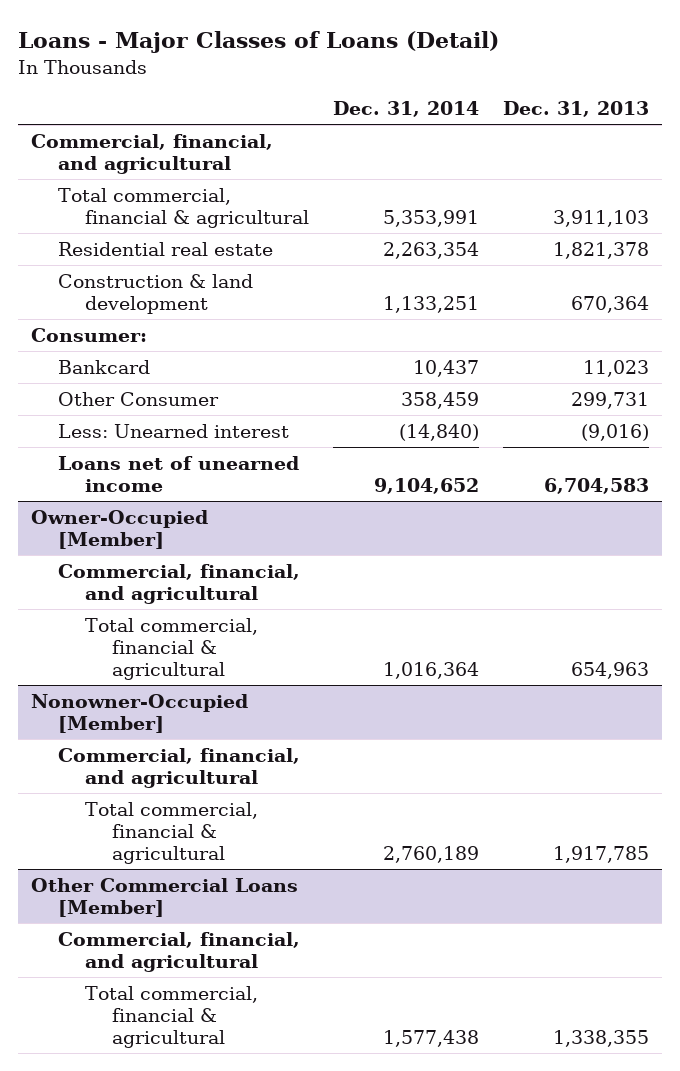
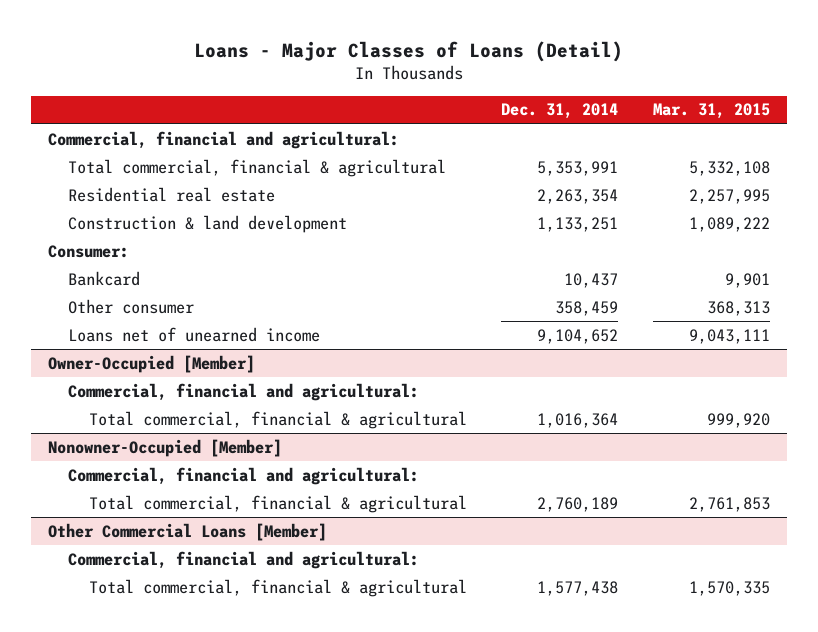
[503,101,650,118] Dec. 31, 2013 -> none
none -> [652,103,770,120] Mar. 31, 2015
[30,133,273,174] Commercial, financial, and agricultural -> [47,130,399,149] Commercial, financial and agricultural:
[57,423,289,438] Less: Unearned interest -> none
[57,391,219,406] Other Consumer -> [68,298,195,314] Other consumer
[57,563,300,604] Commercial, financial, and agricultural -> [68,382,420,401] Commercial, financial and agricultural:
[57,747,300,788] Commercial, financial, and agricultural -> [68,466,420,485] Commercial, financial and agricultural:
[57,931,300,972] Commercial, financial, and agricultural -> [68,550,420,569] Commercial, financial and agricultural:

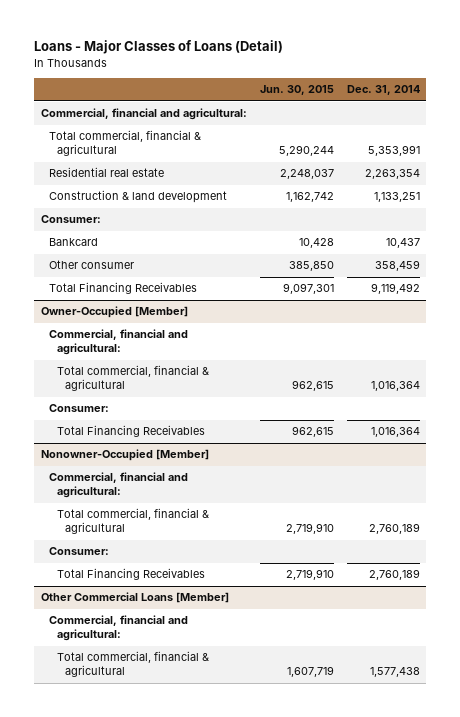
[652,103,770,120] Mar. 31, 2015 -> none
none -> [259,85,334,96] Jun. 30, 2015
[68,326,321,342] Loans net of unearned income -> none
none -> [48,282,197,295] Total Financing Receivables
none -> [48,404,109,413] Consumer:
none -> [56,425,205,438] Total Financing Receivables
none -> [48,547,109,556] Consumer:
none -> [56,568,205,581] Total Financing Receivables

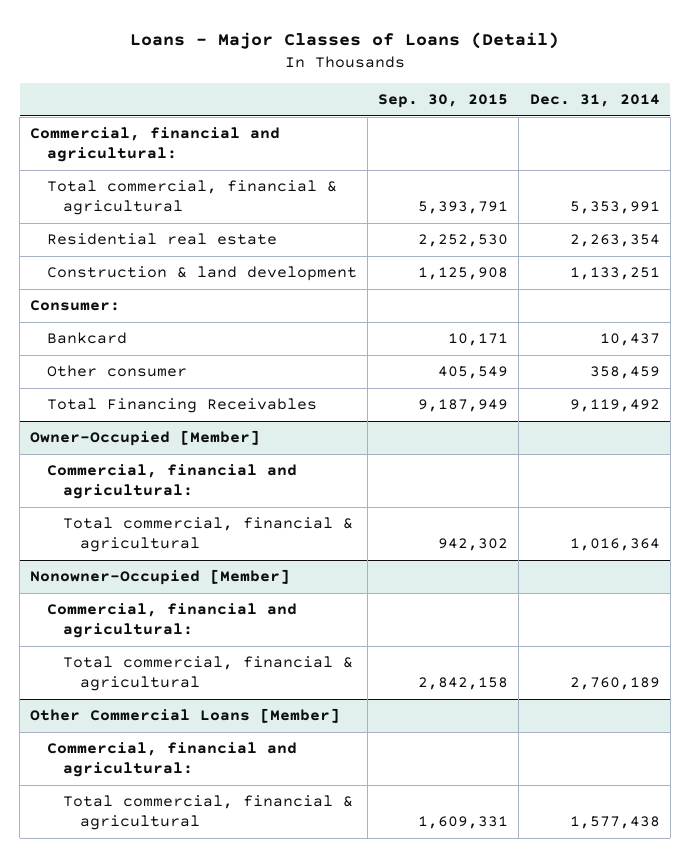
[259,85,334,96] Jun. 30, 2015 -> none
none -> [378,94,509,109] Sep. 30, 2015
[48,404,109,413] Consumer: -> none
[56,425,205,438] Total Financing Receivables -> none
[48,547,109,556] Consumer: -> none
[56,568,205,581] Total Financing Receivables -> none

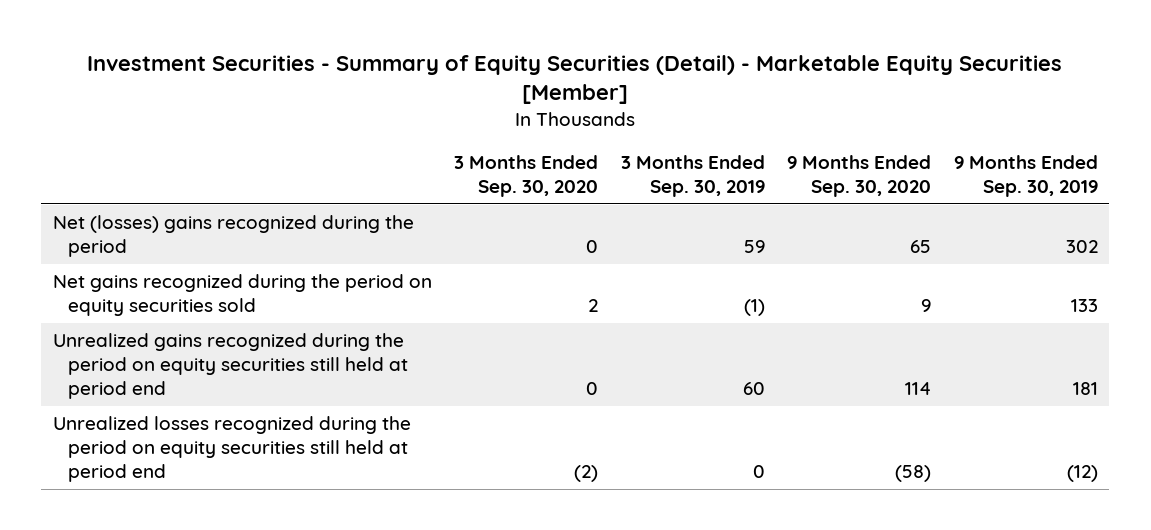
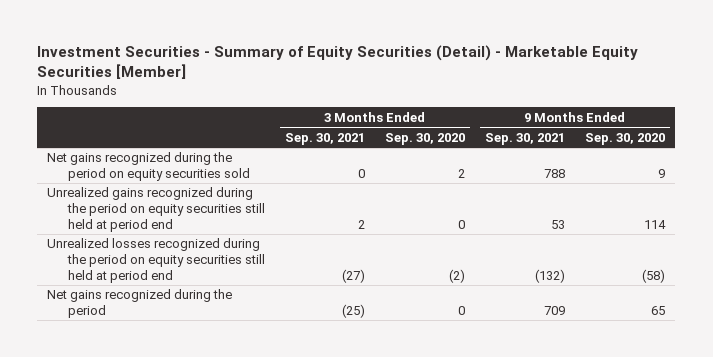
[620,154,765,197] 3 Months Ended Sep. 30, 2019 -> none
[954,154,1099,197] 9 Months Ended Sep. 30, 2019 -> none
none -> [284,132,365,145] Sep. 30, 2021
none -> [485,132,566,145] Sep. 30, 2021
[52,215,414,258] Net (losses) gains recognized during the period -> none
none -> [47,289,233,319] Net gains recognized during the period

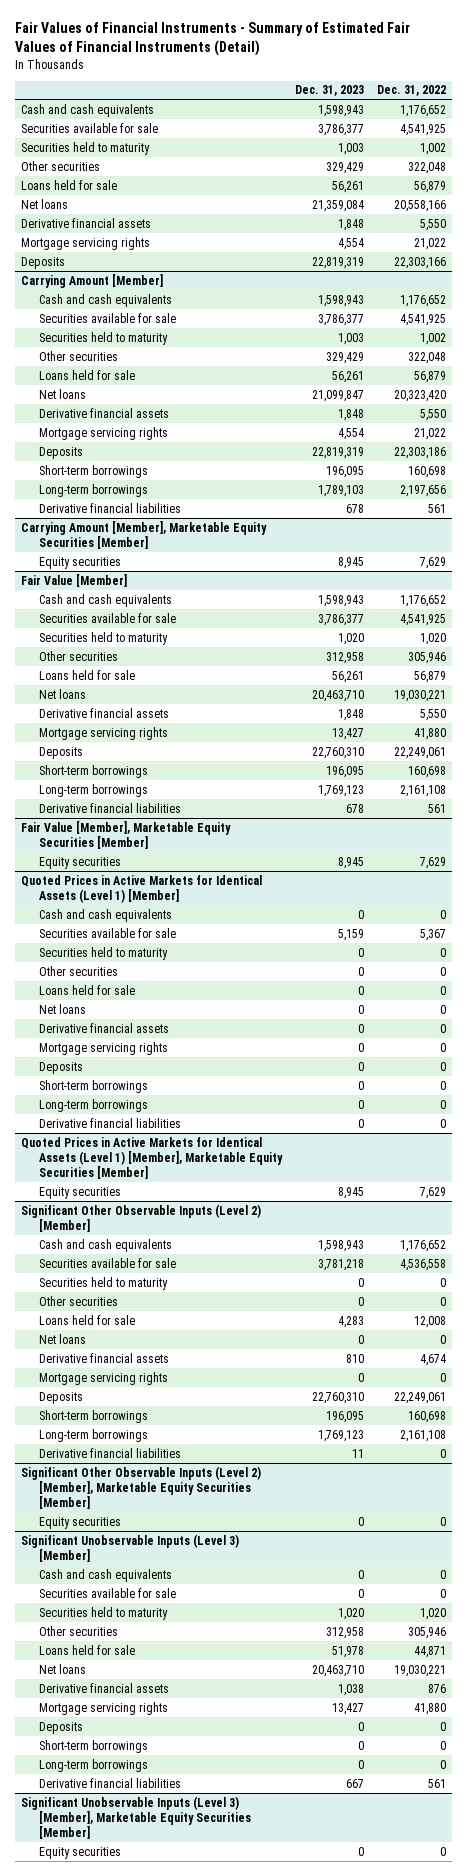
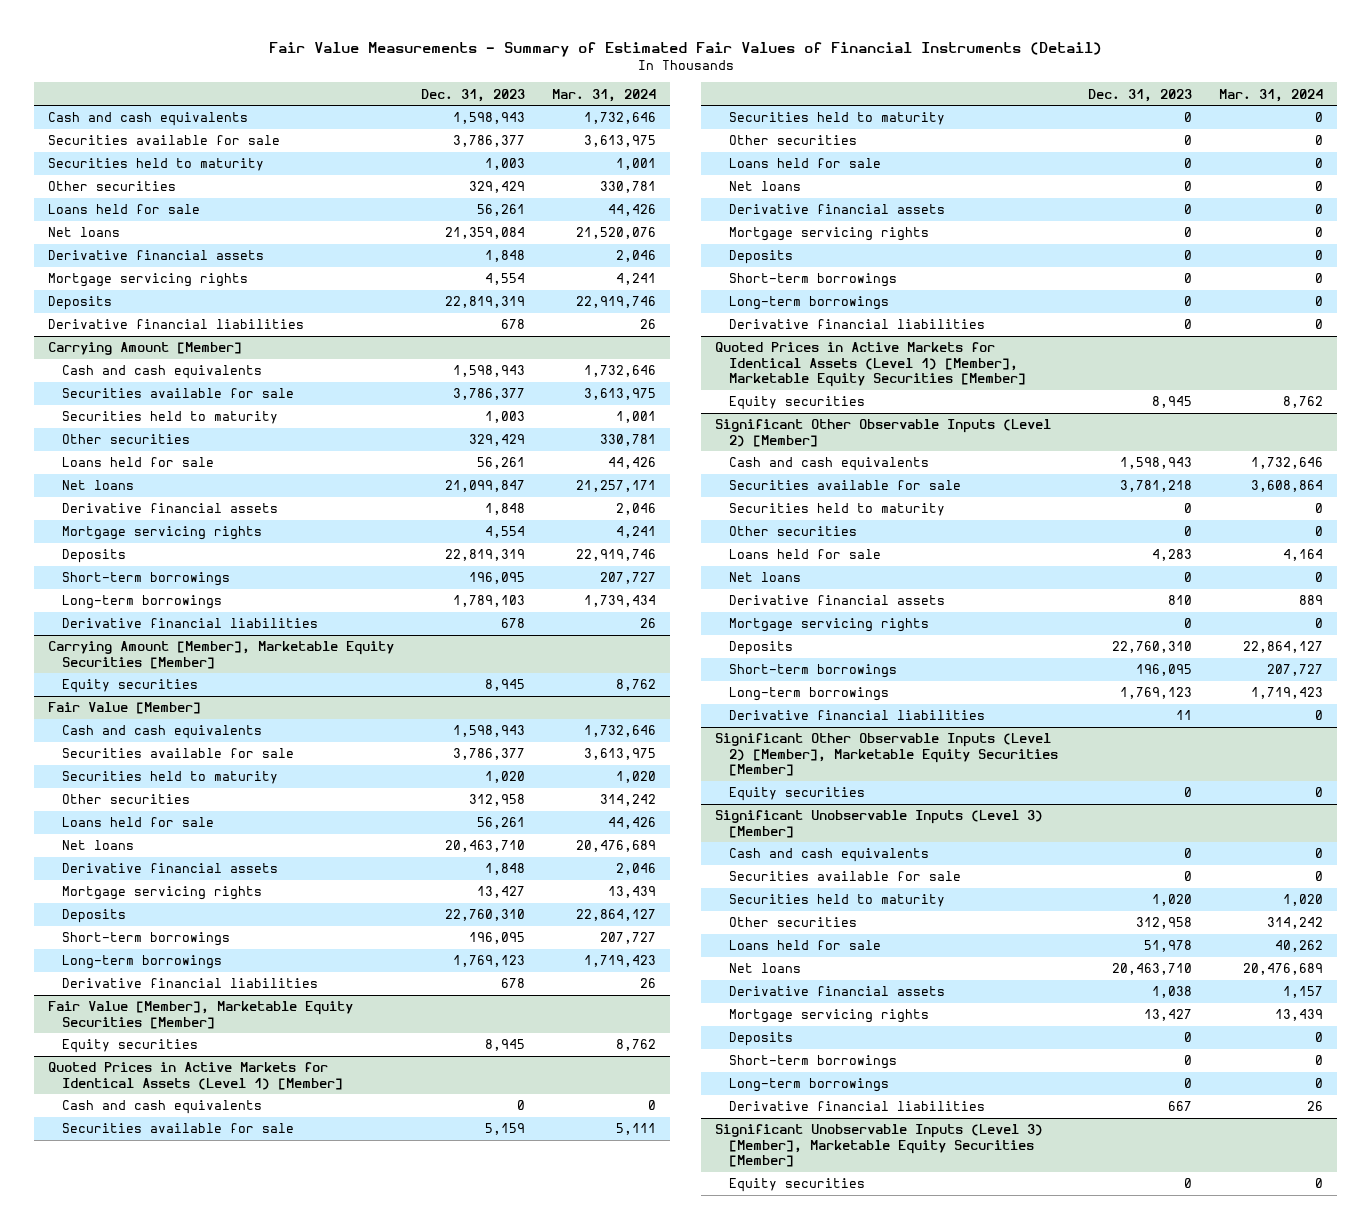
[14,22,410,57] Fair Values of Financial Instruments - Summary of Estimated Fair Values of Financial Instruments (Detail) -> [268,42,1102,58] Fair Value Measurements - Summary of Estimated Fair Values of Financial Instruments (Detail)
[376,85,446,97] Dec. 31, 2022 -> none
none -> [552,88,657,102] Mar. 31, 2024
none -> [47,319,304,330] Derivative financial liabilities

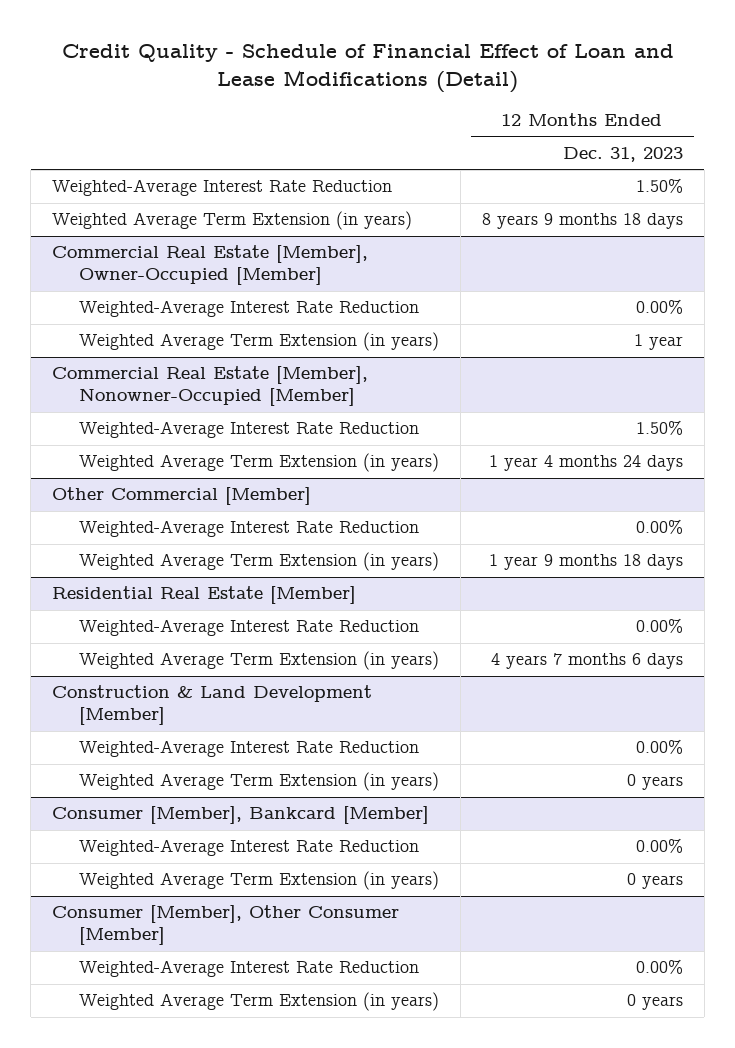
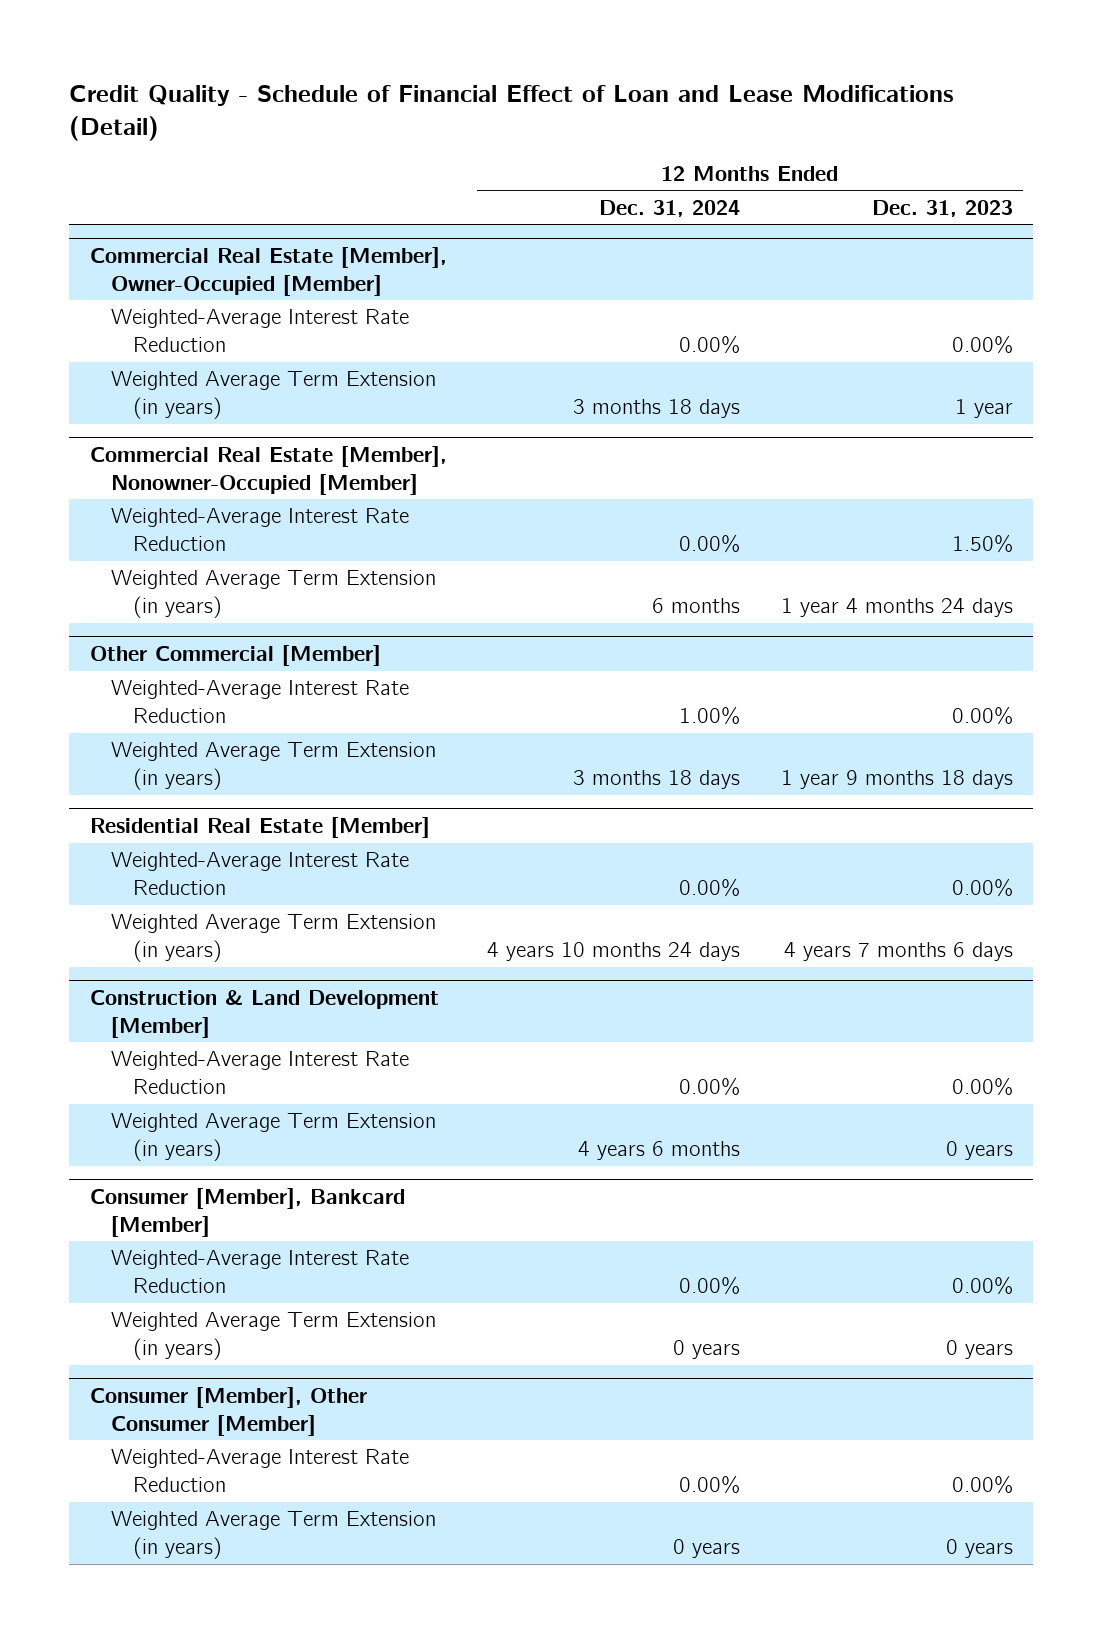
none -> [599,199,741,217] Dec. 31, 2024
[52,179,393,197] Weighted-Average Interest Rate Reduction -> none
[52,211,413,231] Weighted Average Term Extension (in years) -> none

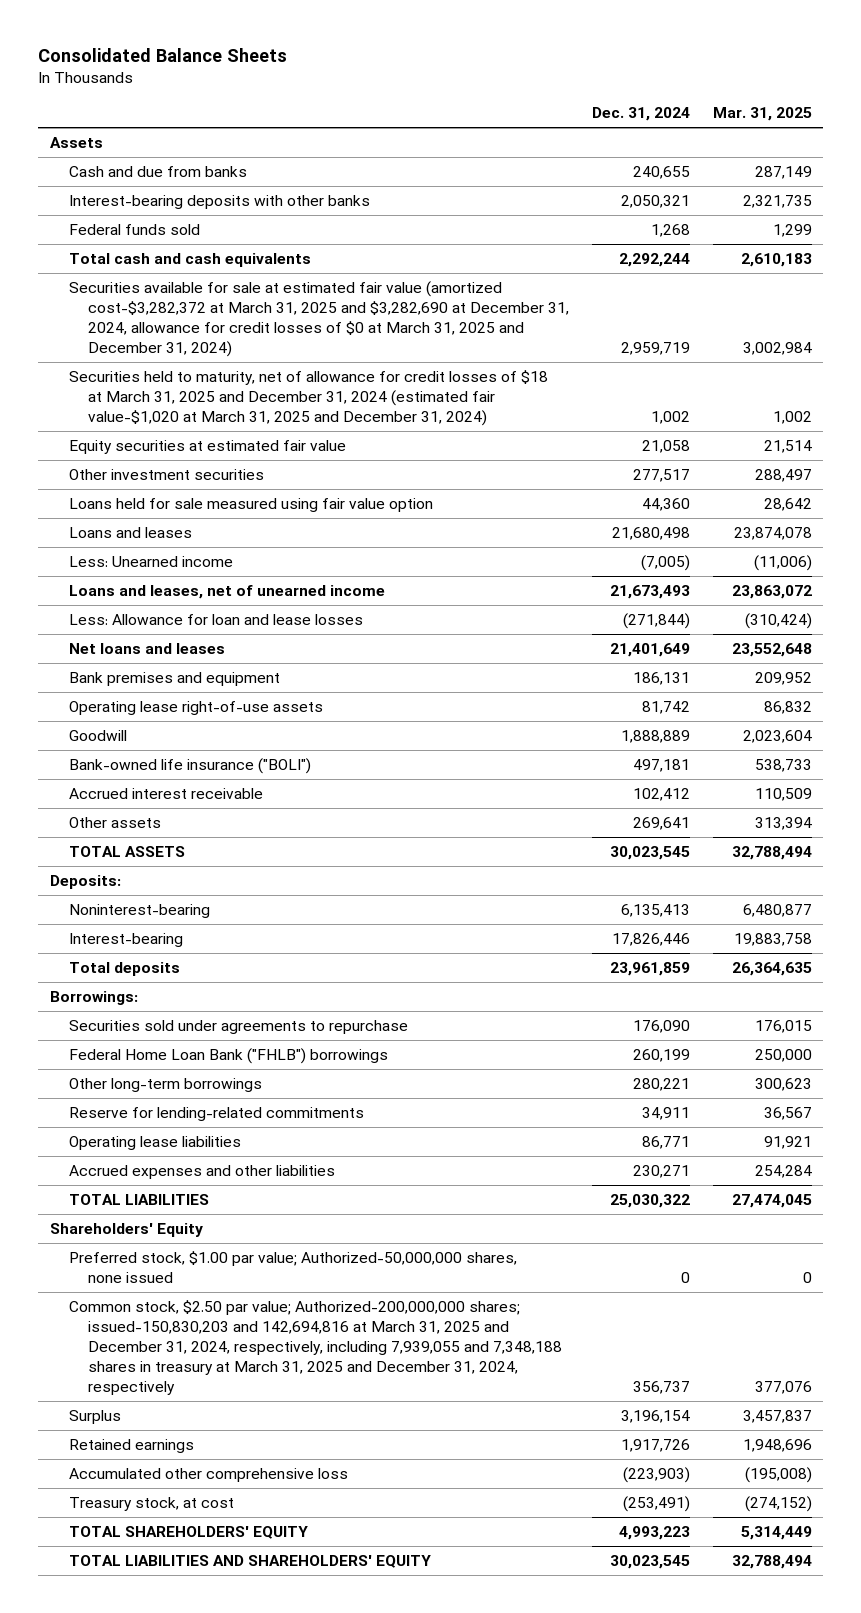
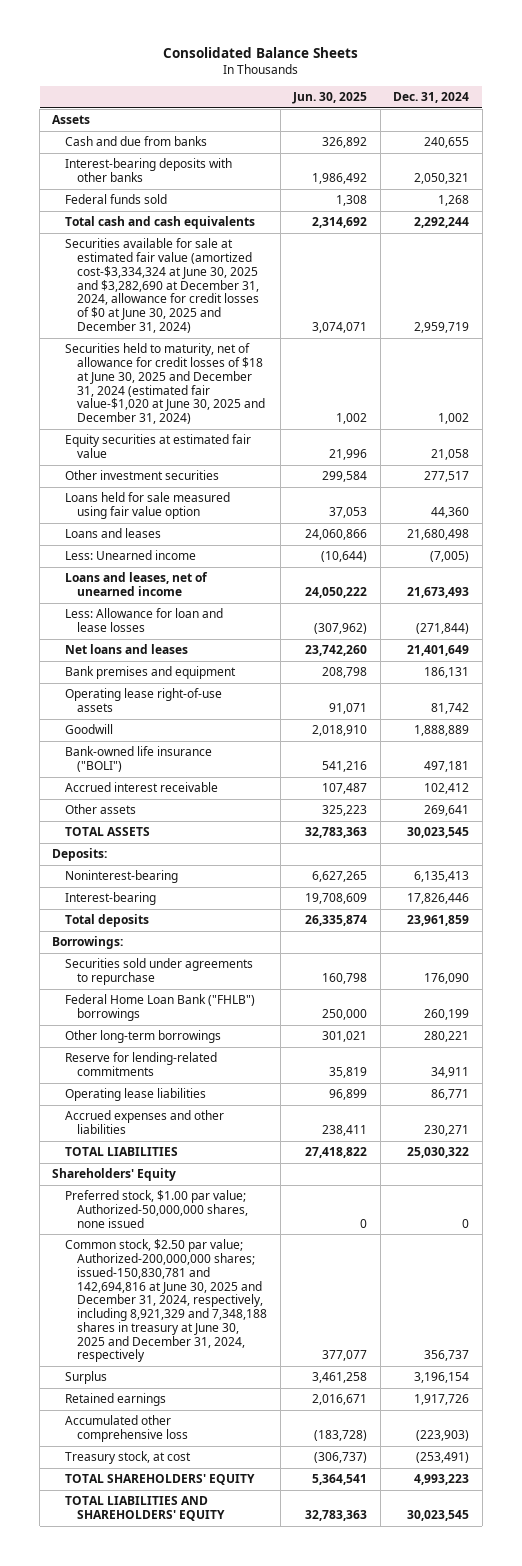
[712,107,812,122] Mar. 31, 2025 -> none
none -> [292,91,368,104] Jun. 30, 2025
[68,280,569,358] Securities available for sale at estimated fair value (amortized cost-$3,282,372 at March 31, 2025 and $3,282,690 at December 31, 2024, allowance for credit losses of $0 at March 31, 2025 and December 31, 2024) -> [64,238,260,333] Securities available for sale at estimated fair value (amortized cost-$3,334,324 at June 30, 2025 and $3,282,690 at December 31, 2024, allowance for credit losses of $0 at June 30, 2025 and December 31, 2024)
[68,369,548,427] Securities held to maturity, net of allowance for credit losses of $18 at March 31, 2025 and December 31, 2024 (estimated fair value-$1,020 at March 31, 2025 and December 31, 2024) -> [64,343,266,425] Securities held to maturity, net of allowance for credit losses of $18 at June 30, 2025 and December 31, 2024 (estimated fair value-$1,020 at June 30, 2025 and December 31, 2024)
[68,1299,562,1396] Common stock, $2.50 par value; Authorized-200,000,000 shares; issued-150,830,203 and 142,694,816 at March 31, 2025 and December 31, 2024, respectively, including 7,939,055 and 7,348,188 shares in treasury at March 31, 2025 and December 31, 2024, respectively -> [64,1239,268,1363] Common stock, $2.50 par value; Authorized-200,000,000 shares; issued-150,830,781 and 142,694,816 at June 30, 2025 and December 31, 2024, respectively, including 8,921,329 and 7,348,188 shares in treasury at June 30, 2025 and December 31, 2024, respectively

